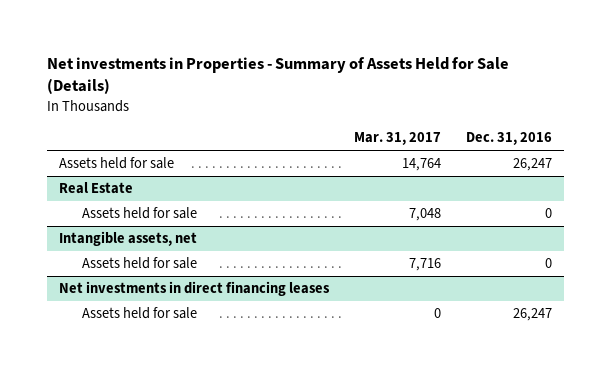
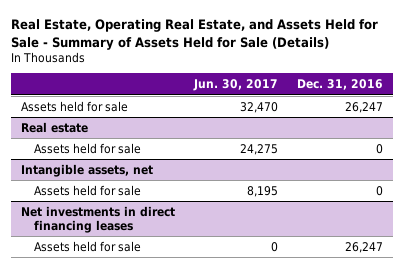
[46,57,509,95] Net investments in Properties - Summary of Assets Held for Sale (Details) -> [11,18,379,50] Real Estate, Operating Real Estate, and Assets Held for Sale - Summary of Assets Held for Sale (Details)
[353,132,441,146] Mar. 31, 2017 -> none
none -> [193,79,279,92] Jun. 30, 2017
[59,182,134,195] Real Estate -> [20,121,88,133] Real estate

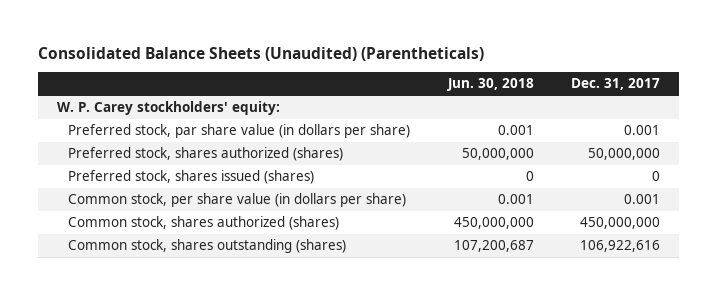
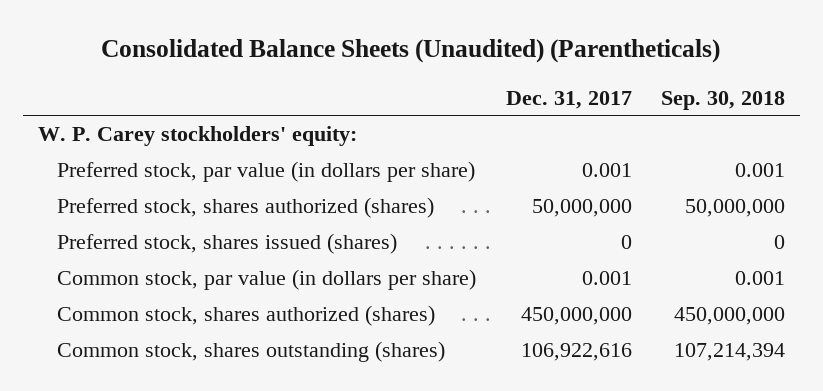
[446,78,534,92] Jun. 30, 2018 -> none
none -> [661,90,786,110] Sep. 30, 2018
[68,124,411,139] Preferred stock, par share value (in dollars per share) -> [57,161,476,183] Preferred stock, par value (in dollars per share)
[68,193,407,208] Common stock, per share value (in dollars per share) -> [57,269,477,291] Common stock, par value (in dollars per share)

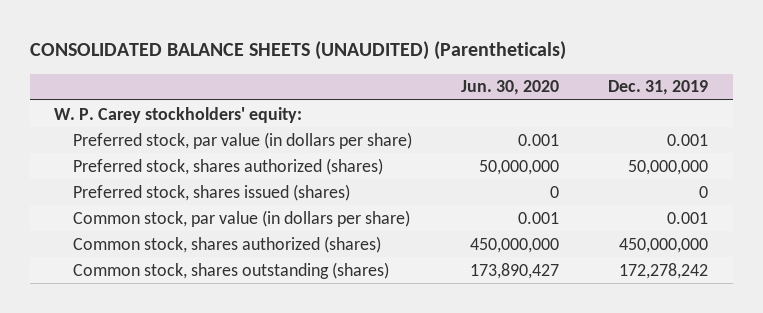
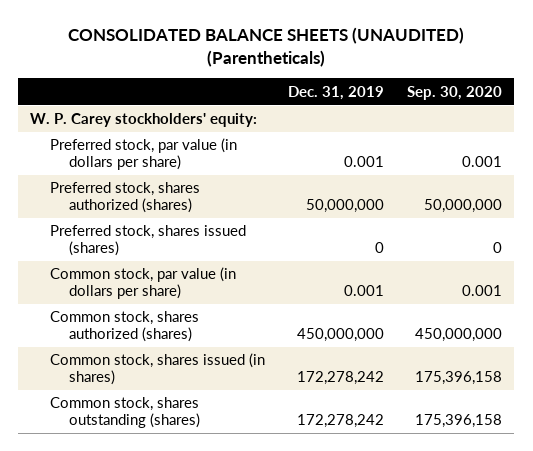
[461,80,560,96] Jun. 30, 2020 -> none
none -> [407,85,503,100] Sep. 30, 2020
none -> [49,353,265,386] Common stock, shares issued (in shares)

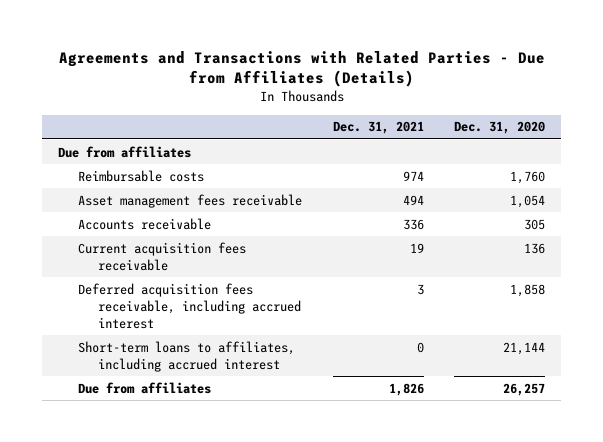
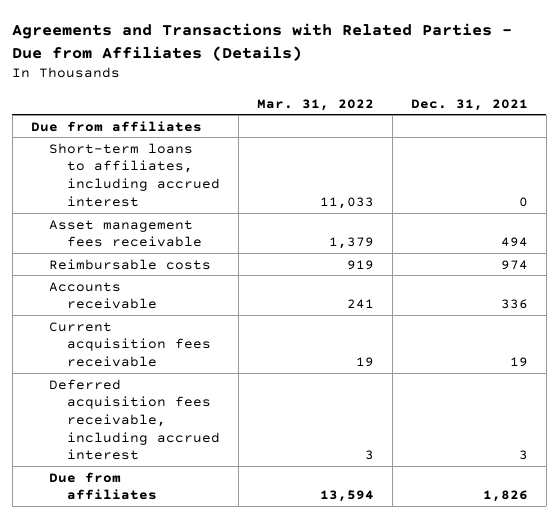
[454,121,546,135] Dec. 31, 2020 -> none
none -> [256,98,374,111] Mar. 31, 2022
[77,340,295,372] Short-term loans to affiliates, including accrued interest -> [48,142,220,207] Short-term loans to affiliates, including accrued interest
[77,169,204,182] Reimbursable costs -> [48,258,211,270] Reimbursable costs

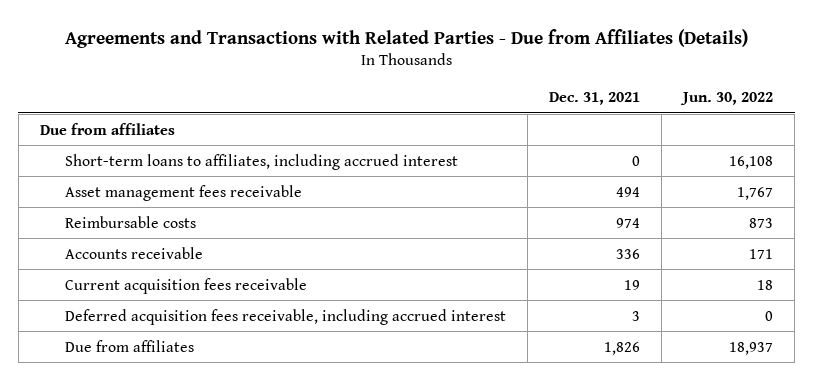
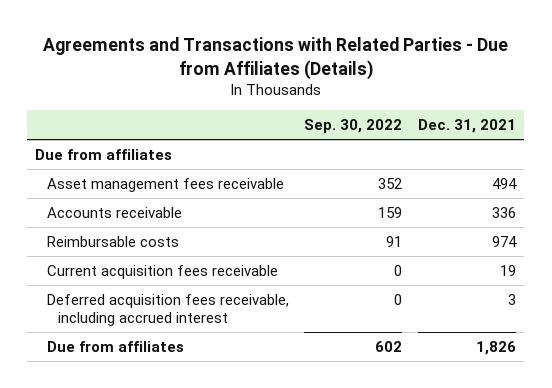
[680,92,774,106] Jun. 30, 2022 -> none
none -> [304,119,403,134] Sep. 30, 2022
[64,153,458,170] Short-term loans to affiliates, including accrued interest -> none
[64,215,196,228] Reimbursable costs -> [46,235,179,247] Reimbursable costs

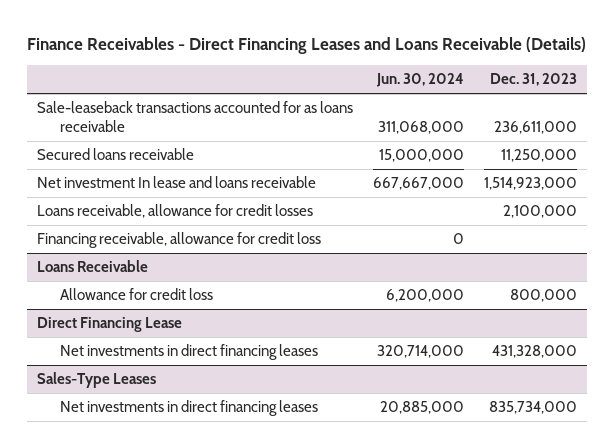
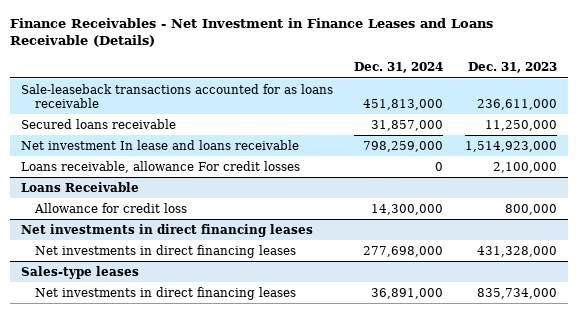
[26,37,586,55] Finance Receivables - Direct Financing Leases and Loans Receivable (Details) -> [10,17,494,48] Finance Receivables - Net Investment in Finance Leases and Loans Receivable (Details)
[375,73,464,88] Jun. 30, 2024 -> none
none -> [354,62,444,74] Dec. 31, 2024
[36,232,321,249] Financing receivable, allowance for credit loss -> none
[36,204,313,219] Loans receivable, allowance for credit losses -> [20,160,300,173] Loans receivable, allowance For credit losses
[36,317,182,333] Direct Financing Lease -> [20,223,313,237] Net investments in direct financing leases
[36,372,156,389] Sales-Type Leases -> [20,265,139,279] Sales-type leases

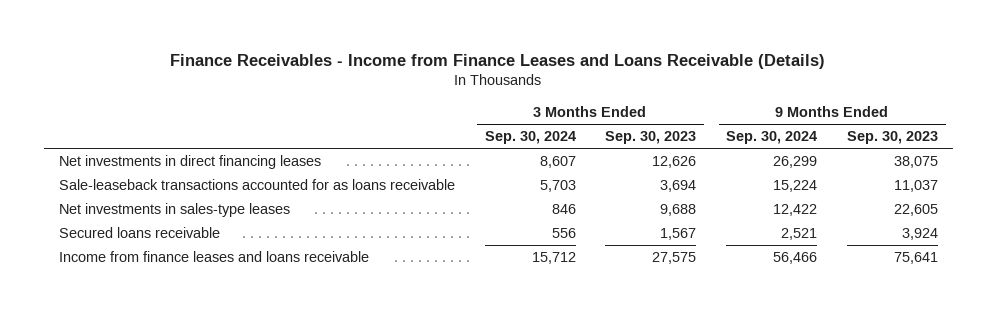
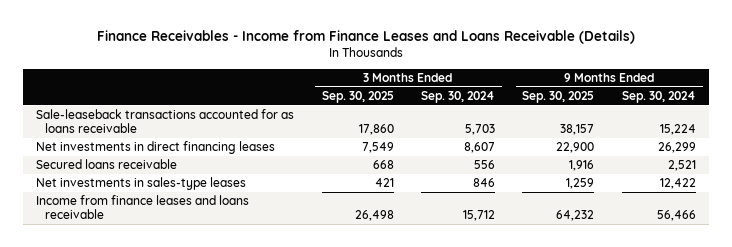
[605,131,697,145] Sep. 30, 2023 -> none
[847,131,939,145] Sep. 30, 2023 -> none
none -> [321,91,394,104] Sep. 30, 2025
none -> [522,91,595,104] Sep. 30, 2025
[58,155,321,170] Net investments in direct financing leases -> [36,141,276,155] Net investments in direct financing leases
[58,203,290,218] Net investments in sales-type leases -> [36,177,247,191] Net investments in sales-type leases

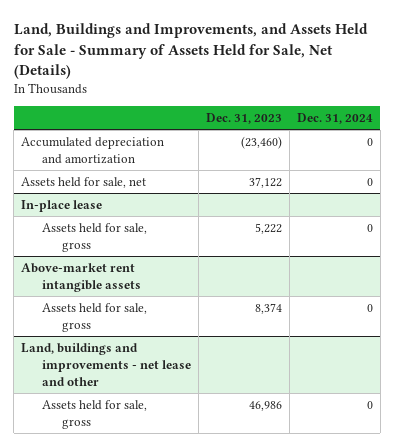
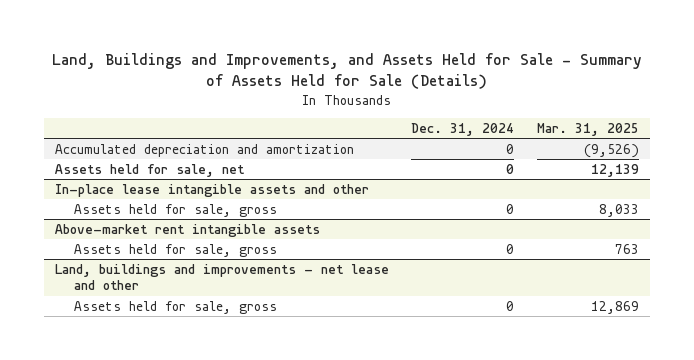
[13,23,368,80] Land, Buildings and Improvements, and Assets Held for Sale - Summary of Assets Held for Sale, Net (Details) -> [51,53,642,90] Land, Buildings and Improvements, and Assets Held for Sale - Summary of Assets Held for Sale (Details)
[205,113,282,125] Dec. 31, 2023 -> none
none -> [536,122,639,136] Mar. 31, 2025
[21,199,103,212] In-place lease -> [55,183,370,197] In-place lease intangible assets and other

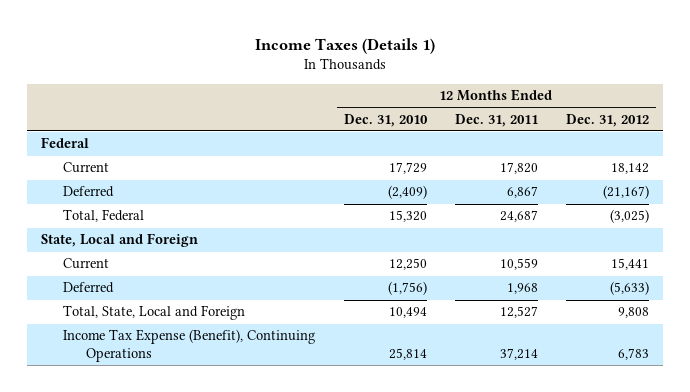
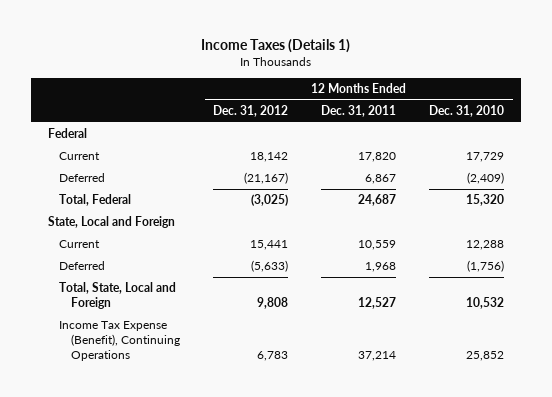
[388,258,427,271] 12,250 -> [466,240,505,251] 12,288
[388,307,427,319] 10,494 -> [466,297,505,310] 10,532
[388,348,427,361] 25,814 -> [466,351,505,362] 25,852

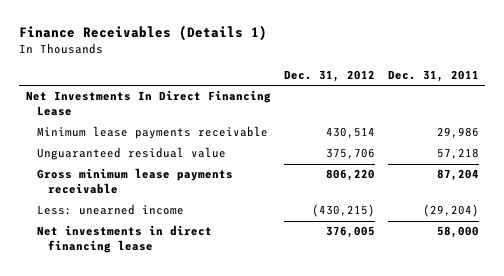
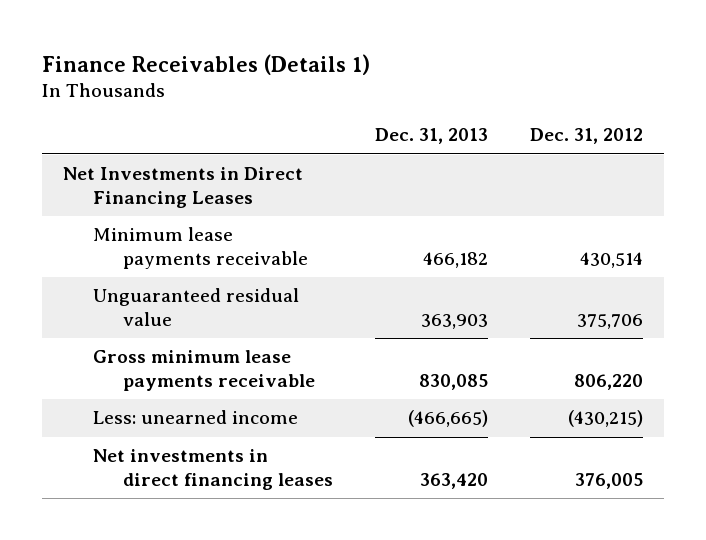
[387,69,479,82] Dec. 31, 2011 -> none
none -> [374,128,488,145] Dec. 31, 2013
[25,90,271,117] Net Investments In Direct Financing Lease -> [63,167,304,208] Net Investments in Direct Financing Leases
[36,225,212,254] Net investments in direct financing lease -> [92,449,333,490] Net investments in direct financing leases

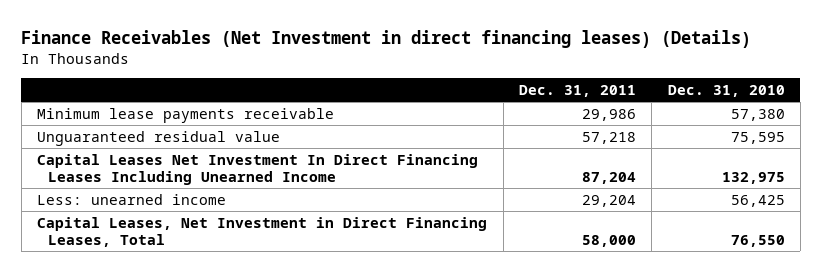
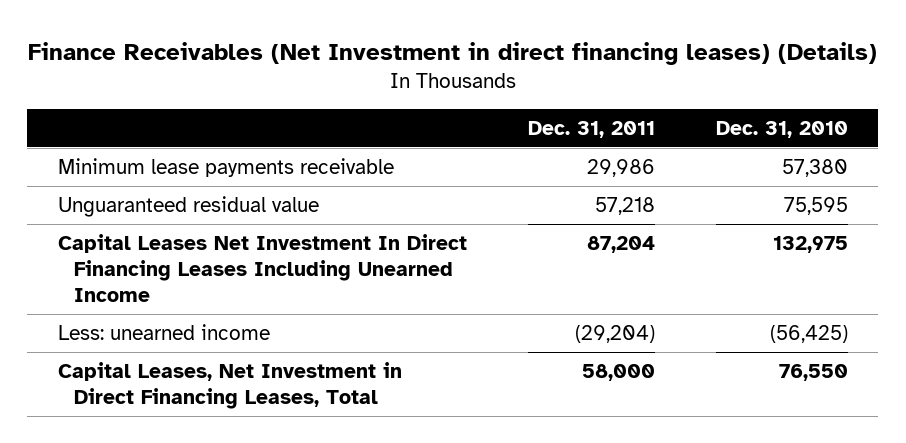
[581,194,636,207] 29,204 -> [574,325,655,344] (29,204)
[730,194,785,207] 56,425 -> [769,325,848,344] (56,425)

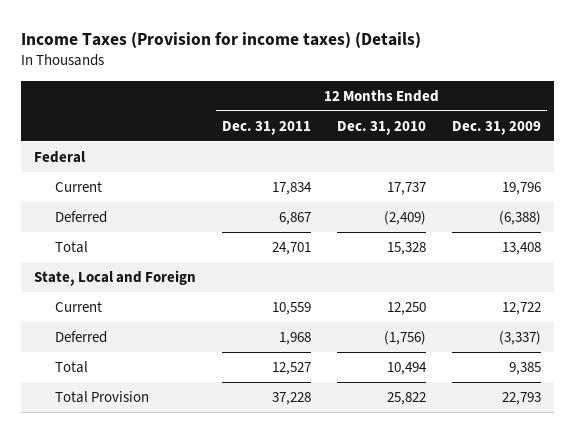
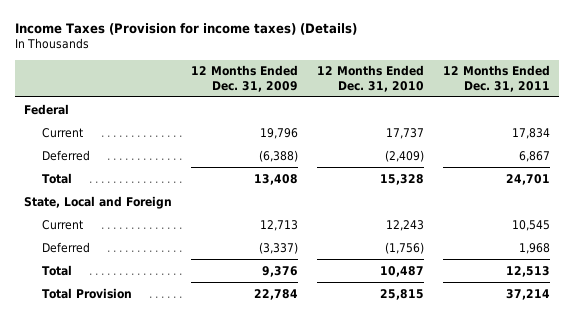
[272,302,312,316] 10,559 -> [511,219,550,231] 10,545
[387,302,427,316] 12,250 -> [386,219,425,231] 12,243
[501,302,541,316] 12,722 -> [260,219,299,231] 12,713
[272,362,312,376] 12,527 -> [505,265,550,277] 12,513
[387,362,428,376] 10,494 -> [380,265,425,277] 10,487
[508,362,541,376] 9,385 -> [262,265,299,277] 9,376
[272,392,312,406] 37,228 -> [505,288,550,300] 37,214
[387,392,427,406] 25,822 -> [380,288,425,300] 25,815
[501,392,541,406] 22,793 -> [254,288,299,300] 22,784

